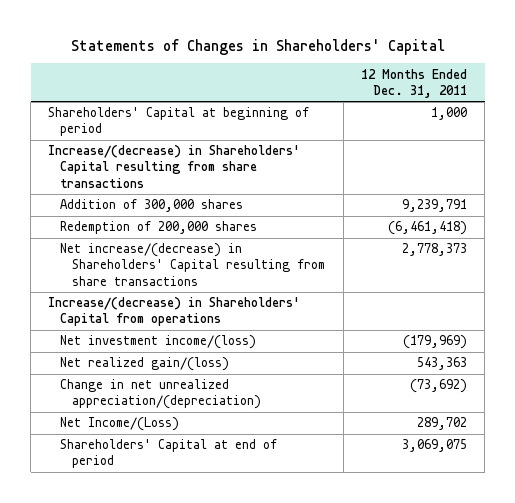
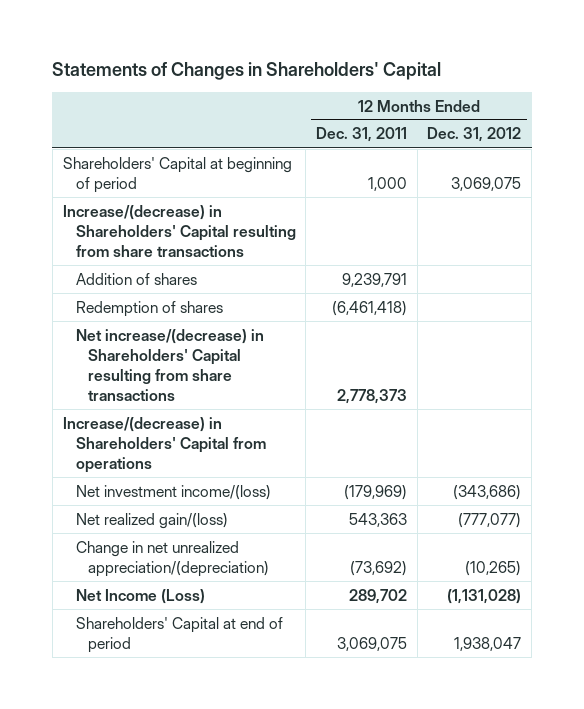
none -> [427,127,522,143] Dec. 31, 2012
[60,199,244,213] Addition of 300,000 shares -> [75,272,197,285] Addition of shares
[60,221,258,235] Redemption of 200,000 shares -> [75,300,223,317] Redemption of shares
[60,417,180,432] Net Income/(Loss) -> [75,588,205,604] Net Income (Loss)

